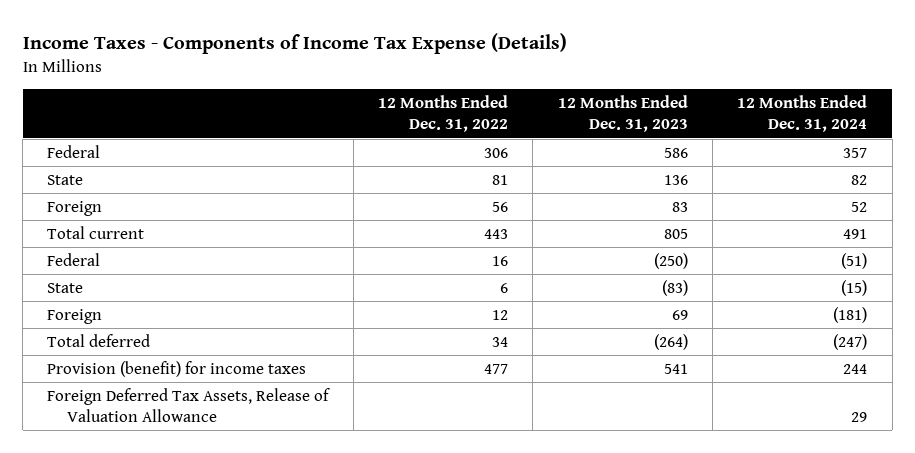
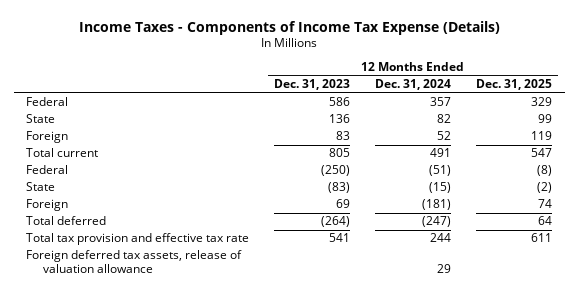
[378,95,509,133] 12 Months Ended Dec. 31, 2022 -> none
none -> [476,79,553,91] Dec. 31, 2025
[47,360,307,377] Provision (benefit) for income taxes -> [26,233,250,246] Total tax provision and effective tax rate
[47,387,331,423] Foreign Deferred Tax Assets, Release of Valuation Allowance -> [26,250,243,273] Foreign deferred tax assets, release of valuation allowance

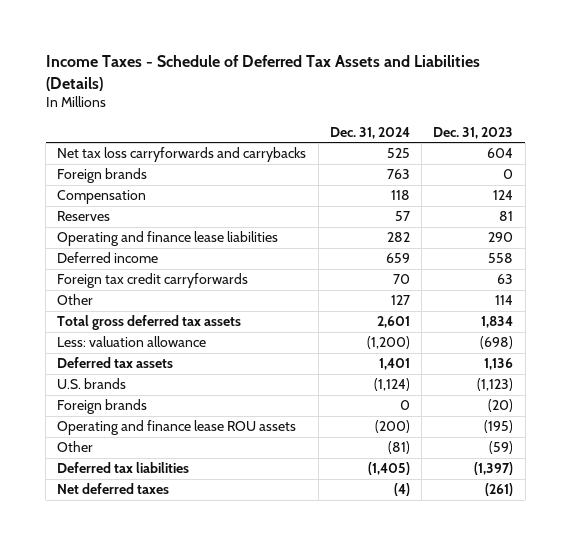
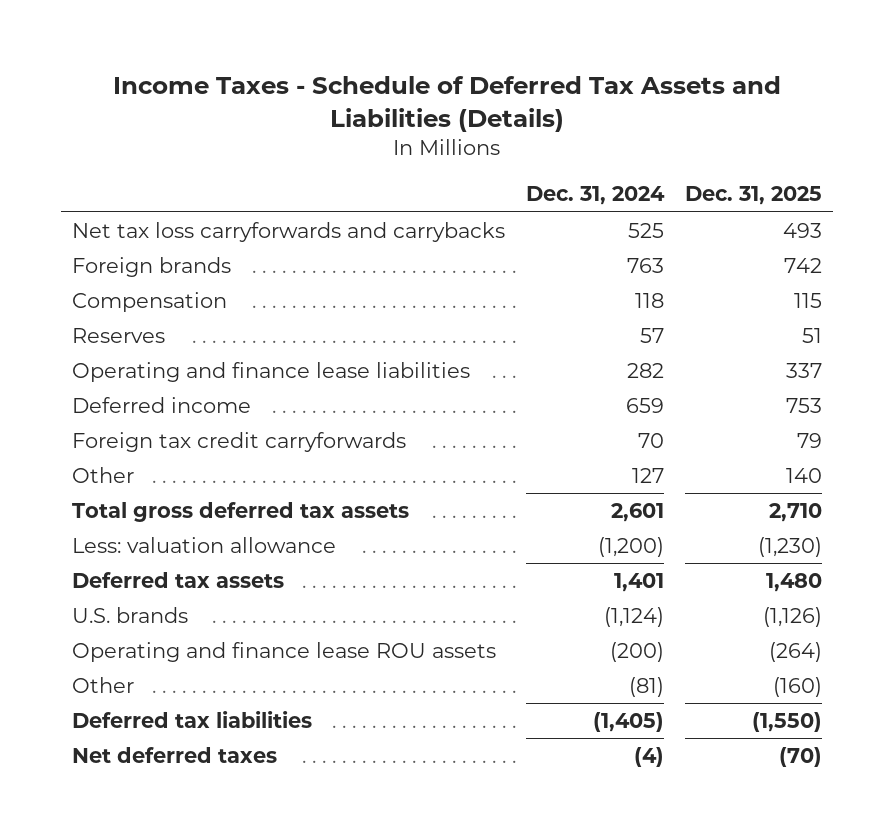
[433,126,514,139] Dec. 31, 2023 -> none
none -> [685,186,823,206] Dec. 31, 2025
[57,399,148,415] Foreign brands -> none

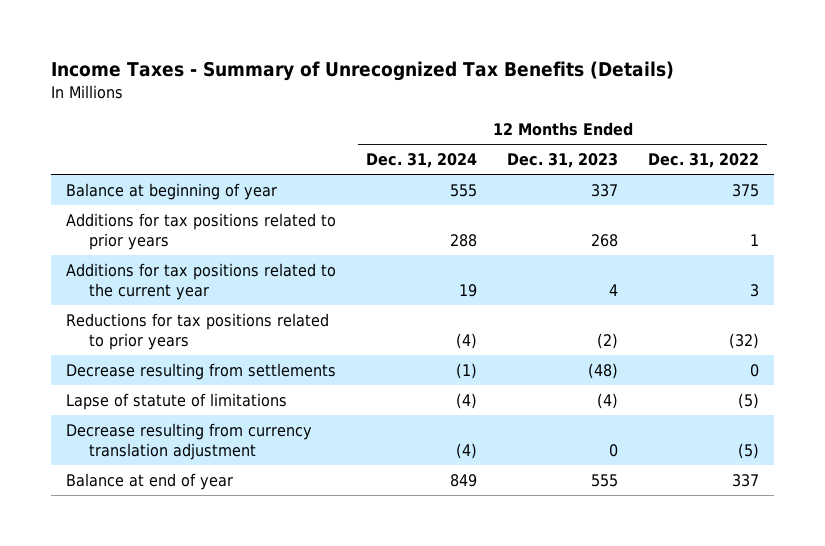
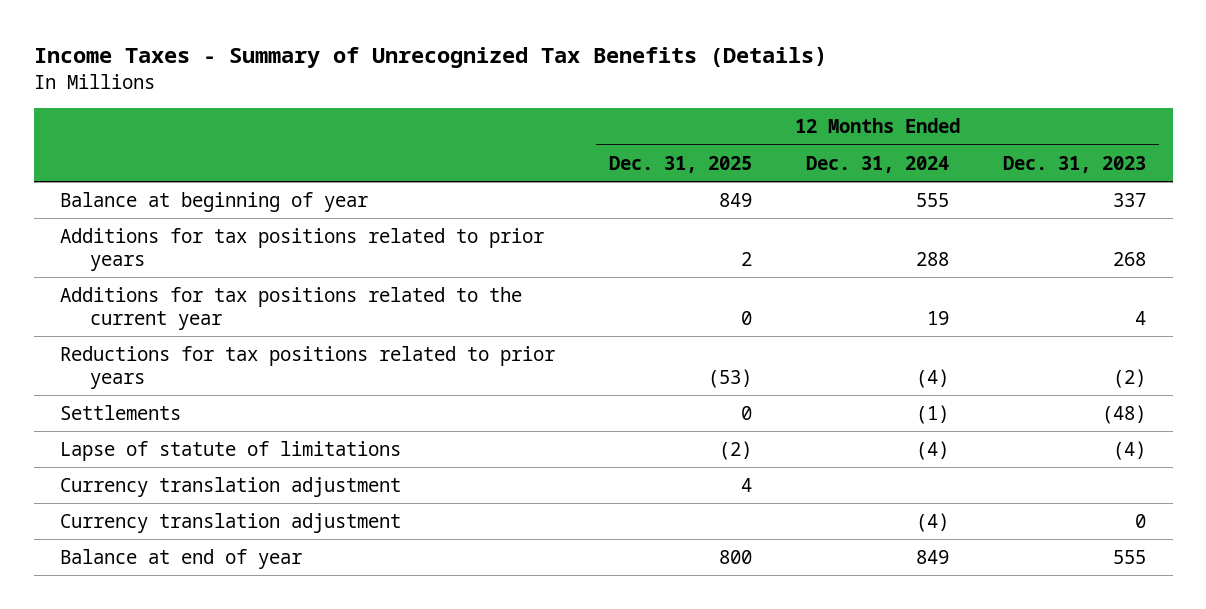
[648,153,760,169] Dec. 31, 2022 -> none
none -> [609,155,753,173] Dec. 31, 2025
[65,363,336,381] Decrease resulting from settlements -> [60,405,182,421] Settlements
none -> [60,477,402,498] Currency translation adjustment
[65,423,312,461] Decrease resulting from currency translation adjustment -> [60,513,402,534] Currency translation adjustment

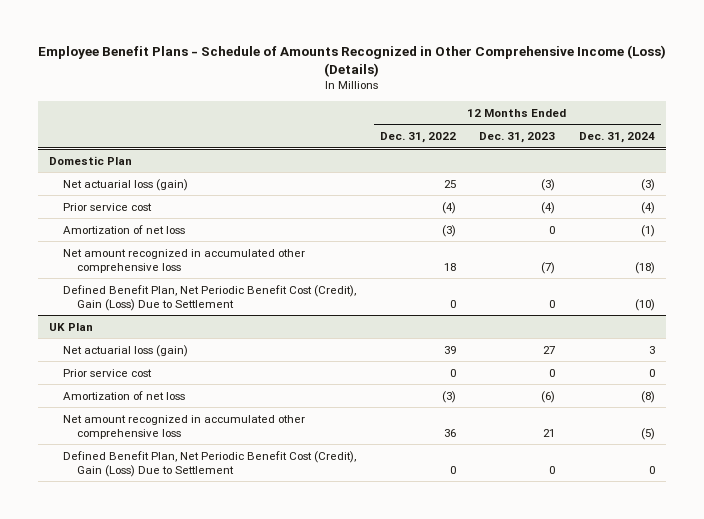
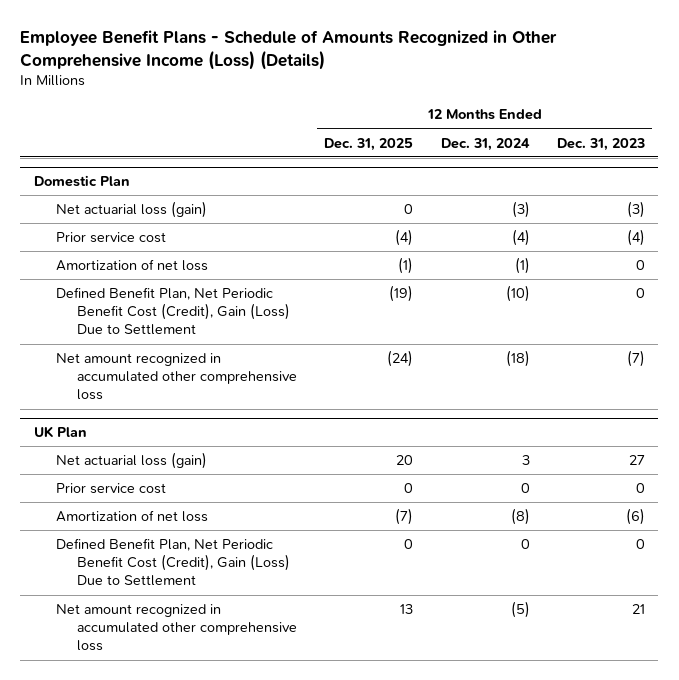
[379,132,456,144] Dec. 31, 2022 -> none
none -> [324,137,414,151] Dec. 31, 2025
[63,248,306,273] Net amount recognized in accumulated other comprehensive loss -> [55,353,298,401] Net amount recognized in accumulated other comprehensive loss
[63,414,306,439] Net amount recognized in accumulated other comprehensive loss -> [55,604,298,652] Net amount recognized in accumulated other comprehensive loss

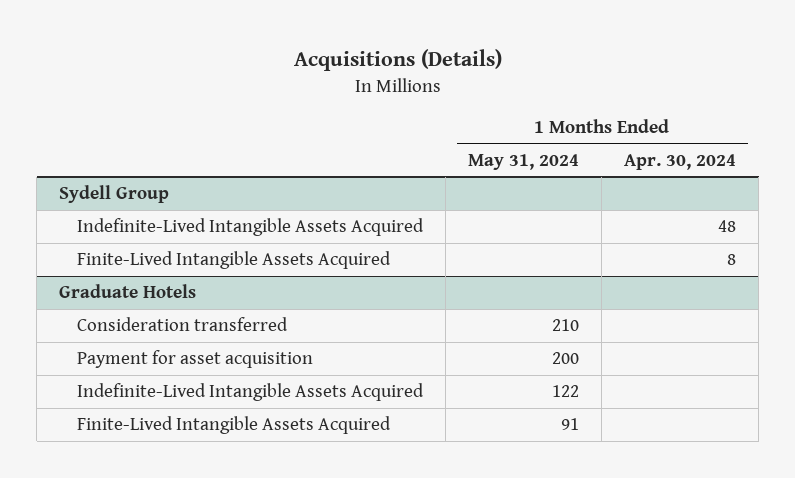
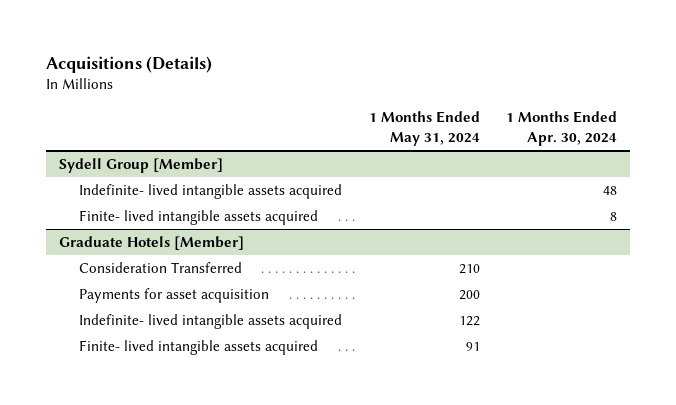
[59,185,170,204] Sydell Group -> [58,158,223,174] Sydell Group [Member]
[77,218,425,237] Indefinite-Lived Intangible Assets Acquired -> [79,184,343,200] Indefinite- lived intangible assets acquired
[77,251,392,270] Finite-Lived Intangible Assets Acquired -> [79,210,319,226] Finite- lived intangible assets acquired
[59,284,197,299] Graduate Hotels -> [58,236,244,251] Graduate Hotels [Member]
[77,317,289,332] Consideration transferred -> [79,262,243,274] Consideration Transferred
[77,350,314,369] Payment for asset acquisition -> [79,288,270,304] Payments for asset acquisition
[77,383,425,402] Indefinite-Lived Intangible Assets Acquired -> [79,314,343,330] Indefinite- lived intangible assets acquired
[77,416,392,435] Finite-Lived Intangible Assets Acquired -> [79,340,319,356] Finite- lived intangible assets acquired

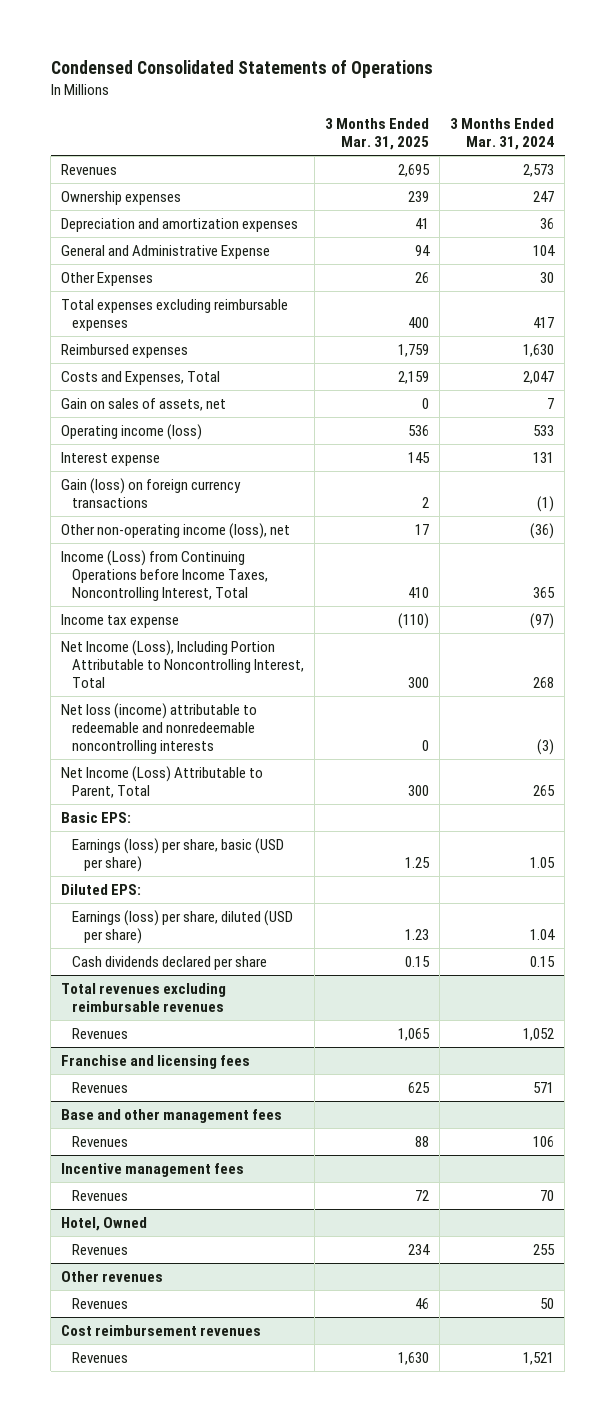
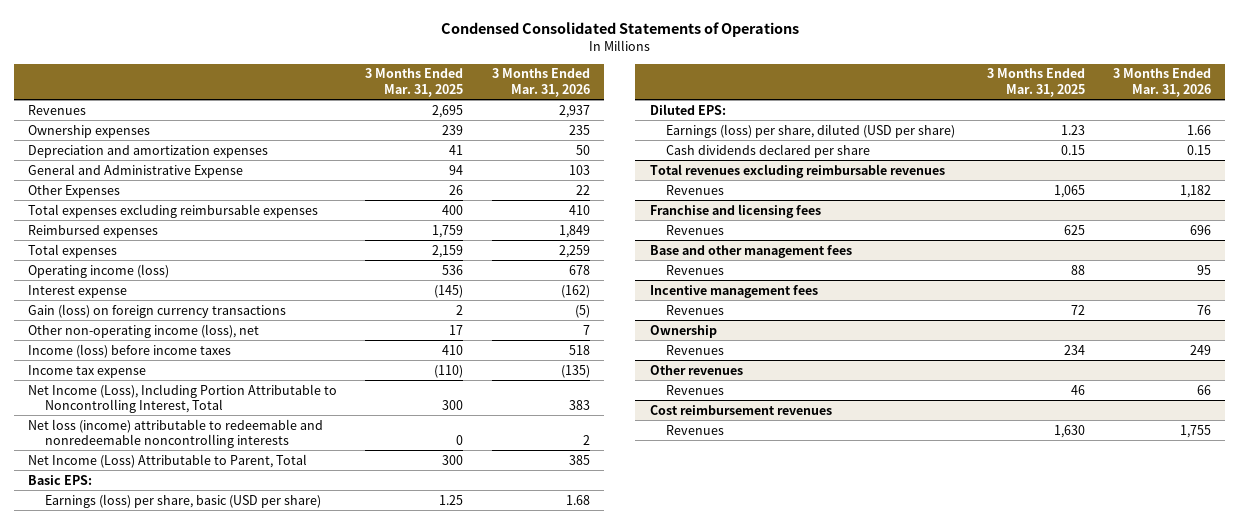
[450,117,555,151] 3 Months Ended Mar. 31, 2024 -> none
none -> [491,68,590,97] 3 Months Ended Mar. 31, 2026
[60,397,226,411] Gain on sales of assets, net -> none
[60,370,220,385] Costs and Expenses, Total -> [28,243,118,258] Total expenses
[408,451,431,463] 145 -> [434,284,464,298] (145)
[60,549,269,602] Income (Loss) from Continuing Operations before Income Taxes, Noncontrolling Interest, Total -> [28,343,232,358] Income (loss) before income taxes
[60,1216,147,1231] Hotel, Owned -> none
none -> [649,324,717,338] Ownership

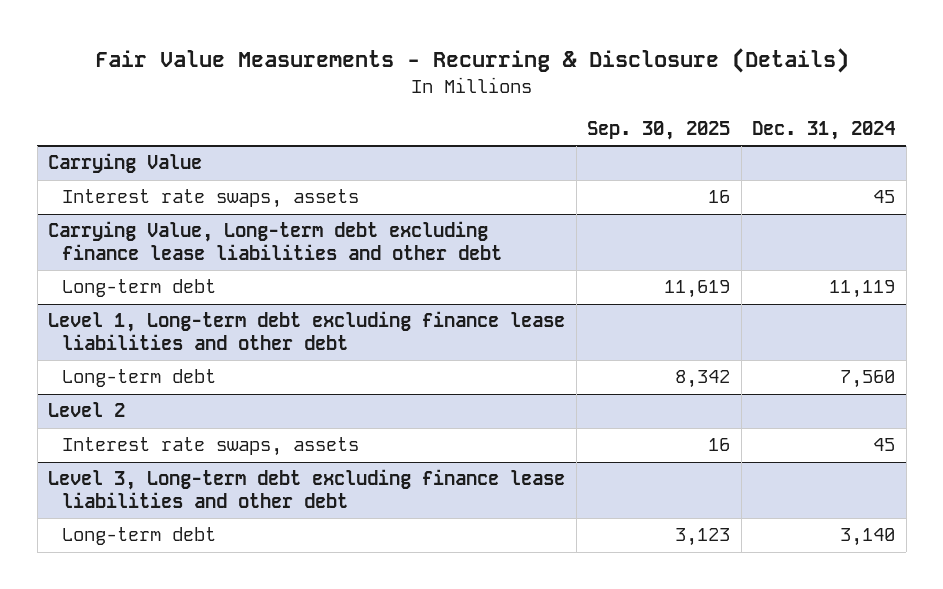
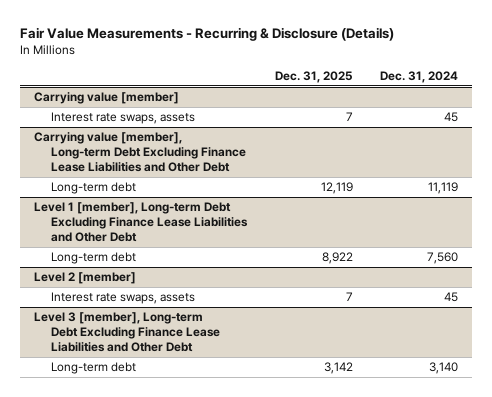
[587,121,731,141] Sep. 30, 2025 -> none
none -> [274,70,353,83] Dec. 31, 2025
[48,153,203,174] Carrying Value -> [33,92,179,105] Carrying value [member]
[48,221,503,260] Carrying Value, Long-term debt excluding finance lease liabilities and other debt -> [33,132,246,172] Carrying value [member], Long-term Debt Excluding Finance Lease Liabilities and Other Debt
[48,311,566,350] Level 1, Long-term debt excluding finance lease liabilities and other debt -> [33,202,248,242] Level 1 [member], Long-term Debt Excluding Finance Lease Liabilities and Other Debt
[48,402,126,418] Level 2 -> [33,272,136,285] Level 2 [member]
[48,469,566,508] Level 3, Long-term debt excluding finance lease liabilities and other debt -> [33,312,220,352] Level 3 [member], Long-term Debt Excluding Finance Lease Liabilities and Other Debt

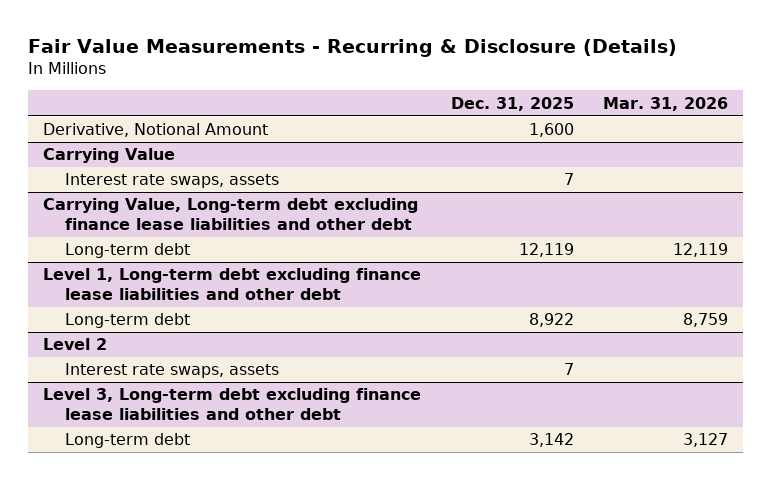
[380,70,459,83] Dec. 31, 2024 -> none
none -> [603,96,729,111] Mar. 31, 2026
none -> [42,123,268,138] Derivative, Notional Amount
[33,92,179,105] Carrying value [member] -> [42,148,175,164] Carrying Value
[33,132,246,172] Carrying value [member], Long-term Debt Excluding Finance Lease Liabilities and Other Debt -> [42,198,418,231] Carrying Value, Long-term debt excluding finance lease liabilities and other debt
[33,202,248,242] Level 1 [member], Long-term Debt Excluding Finance Lease Liabilities and Other Debt -> [42,268,421,301] Level 1, Long-term debt excluding finance lease liabilities and other debt
[33,272,136,285] Level 2 [member] -> [42,338,107,351] Level 2
[33,312,220,352] Level 3 [member], Long-term Debt Excluding Finance Lease Liabilities and Other Debt -> [42,388,421,421] Level 3, Long-term debt excluding finance lease liabilities and other debt

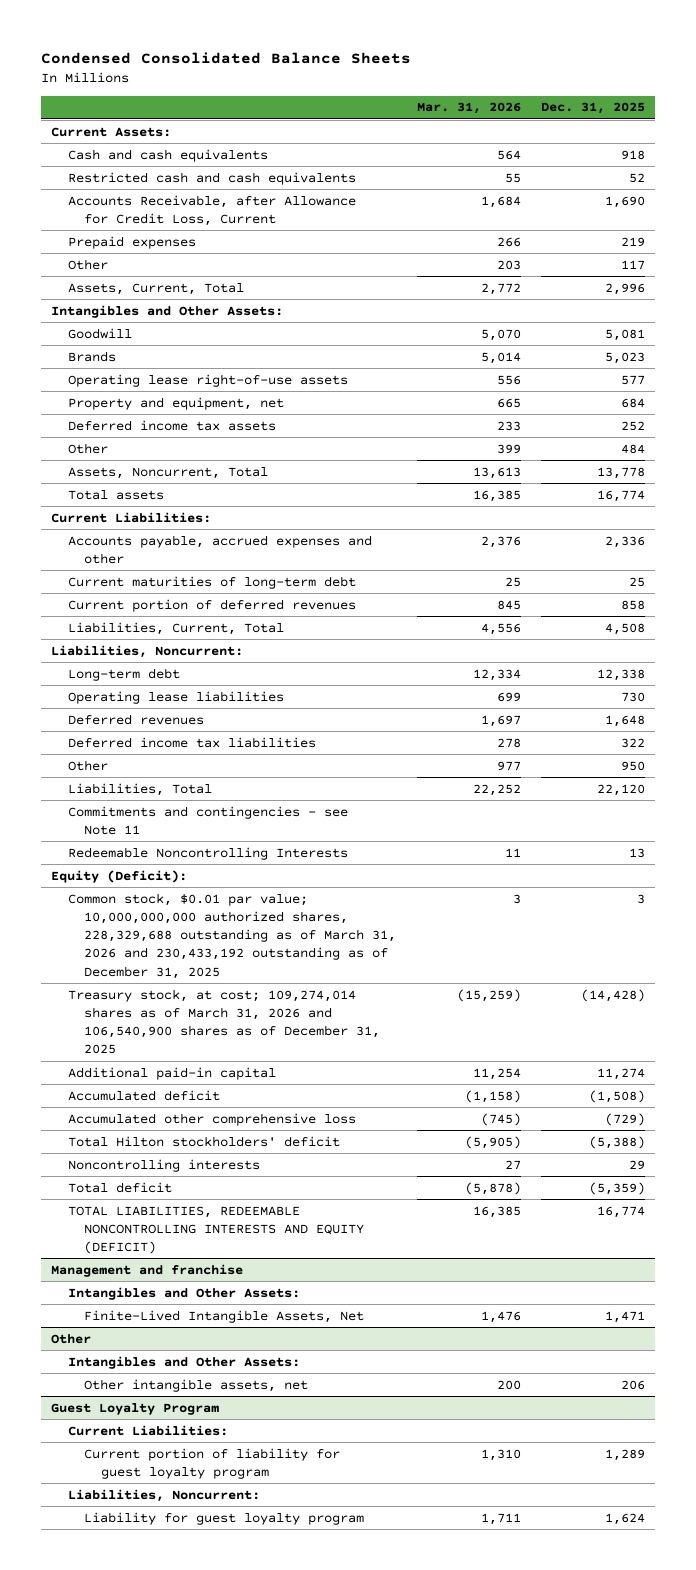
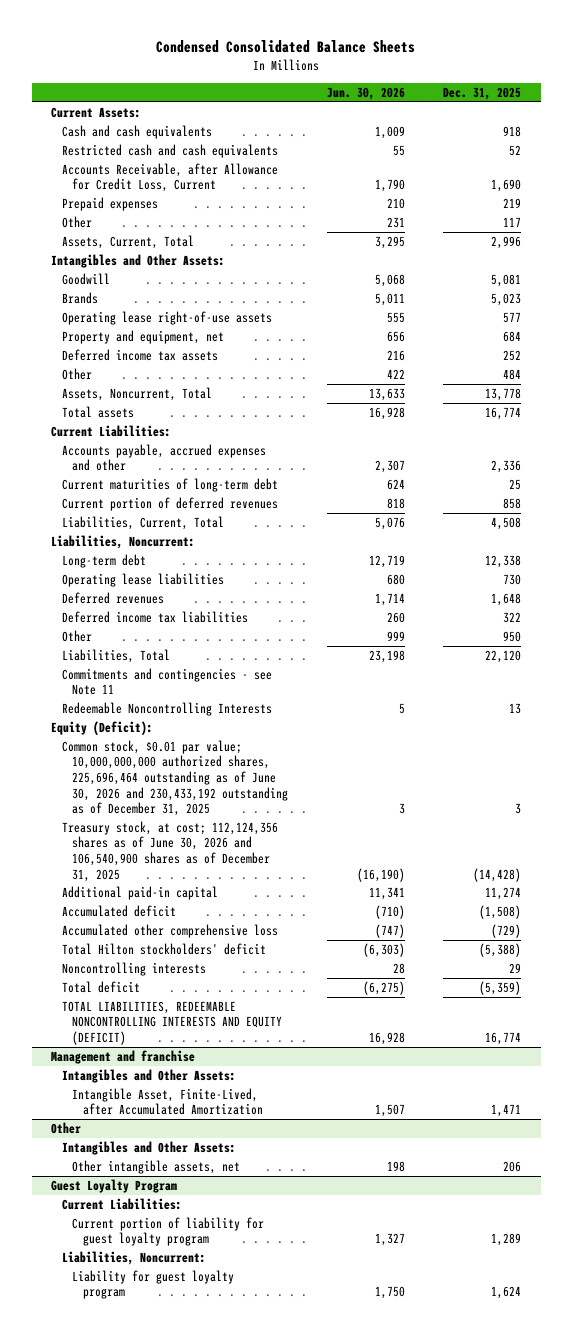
[416,102,521,115] Mar. 31, 2026 -> none
none -> [326,86,405,100] Jun. 30, 2026
[67,892,397,979] Common stock, $0.01 par value; 10,000,000,000 authorized shares, 228,329,688 outstanding as of March 31, 2026 and 230,433,192 outstanding as of December 31, 2025 -> [61,739,289,817] Common stock, $0.01 par value; 10,000,000,000 authorized shares, 225,696,464 outstanding as of June 30, 2026 and 230,433,192 outstanding as of December 31, 2025
[67,988,381,1055] Treasury stock, at cost; 109,274,014 shares as of March 31, 2026 and 106,540,900 shares as of December 31, 2025 -> [61,820,278,882] Treasury stock, at cost; 112,124,356 shares as of June 30, 2026 and 106,540,900 shares as of December 31, 2025
[84,1309,365,1323] Finite-Lived Intangible Assets, Net -> [72,1087,263,1116] Intangible Asset, Finite-Lived, after Accumulated Amortization

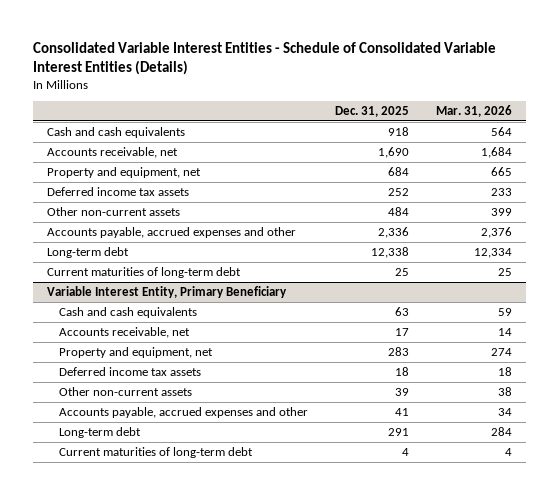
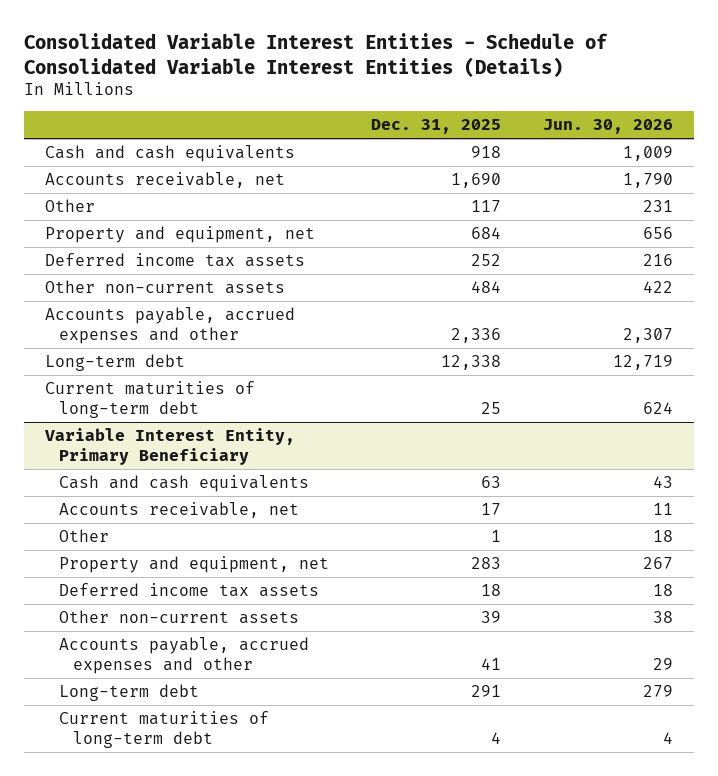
[436,105,513,118] Mar. 31, 2026 -> none
none -> [542,119,673,135] Jun. 30, 2026
none -> [44,198,95,212] Other
none -> [59,528,110,542] Other

